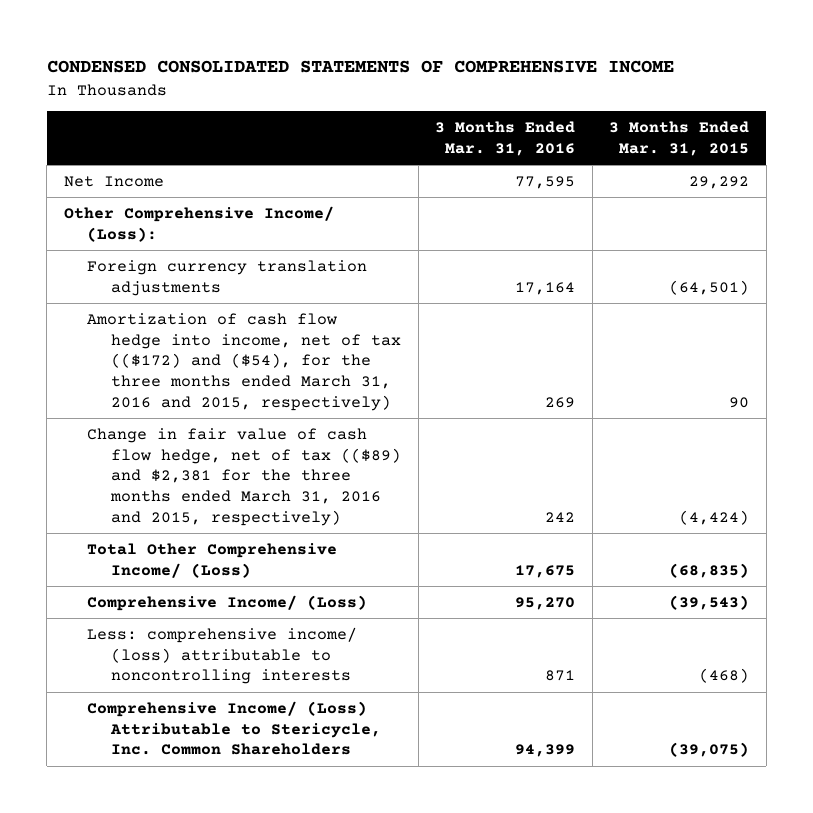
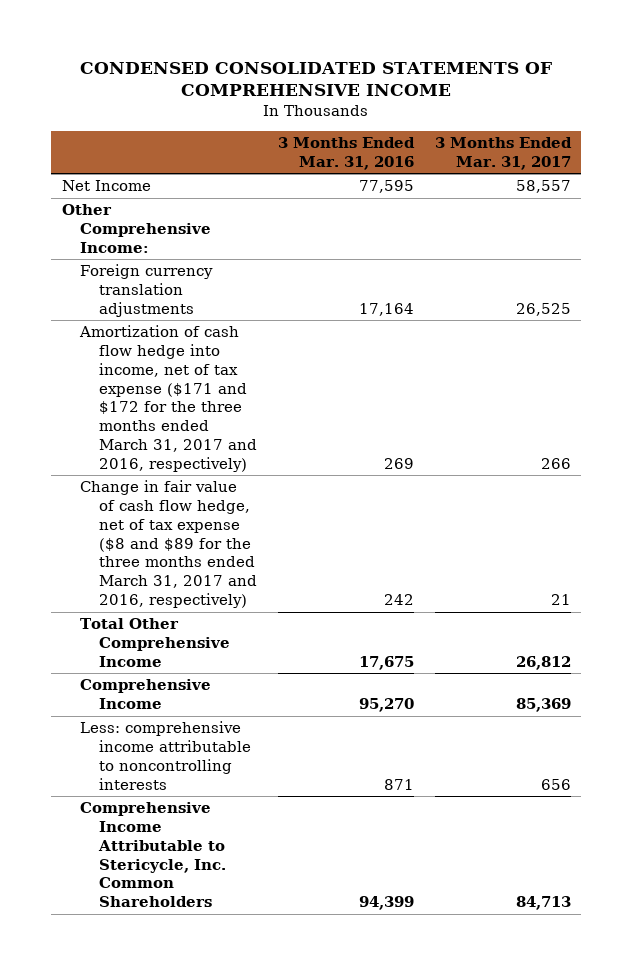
[609,121,750,157] 3 Months Ended Mar. 31, 2015 -> none
none -> [434,136,572,170] 3 Months Ended Mar. 31, 2017
[63,205,334,242] Other Comprehensive Income/ (Loss): -> [61,204,212,253] Other Comprehensive Income:
[87,312,402,411] Amortization of cash flow hedge into income, net of tax (($172) and ($54), for the three months ended March 31, 2016 and 2015, respectively) -> [79,325,257,472] Amortization of cash flow hedge into income, net of tax expense ($171 and $172 for the three months ended March 31, 2017 and 2016, respectively)
[87,427,402,526] Change in fair value of cash flow hedge, net of tax (($89) and $2,381 for the three months ended March 31, 2016 and 2015, respectively) -> [80,480,257,608] Change in fair value of cash flow hedge, net of tax expense ($8 and $89 for the three months ended March 31, 2017 and 2016, respectively)
[87,542,338,578] Total Other Comprehensive Income/ (Loss) -> [80,618,230,667] Total Other Comprehensive Income
[87,594,368,611] Comprehensive Income/ (Loss) -> [80,679,212,710] Comprehensive Income
[87,626,358,685] Less: comprehensive income/ (loss) attributable to noncontrolling interests -> [80,721,251,790] Less: comprehensive income attributable to noncontrolling interests
[87,700,382,756] Comprehensive Income/ (Loss) Attributable to Stericycle, Inc. Common Shareholders -> [80,802,226,908] Comprehensive Income Attributable to Stericycle, Inc. Common Shareholders

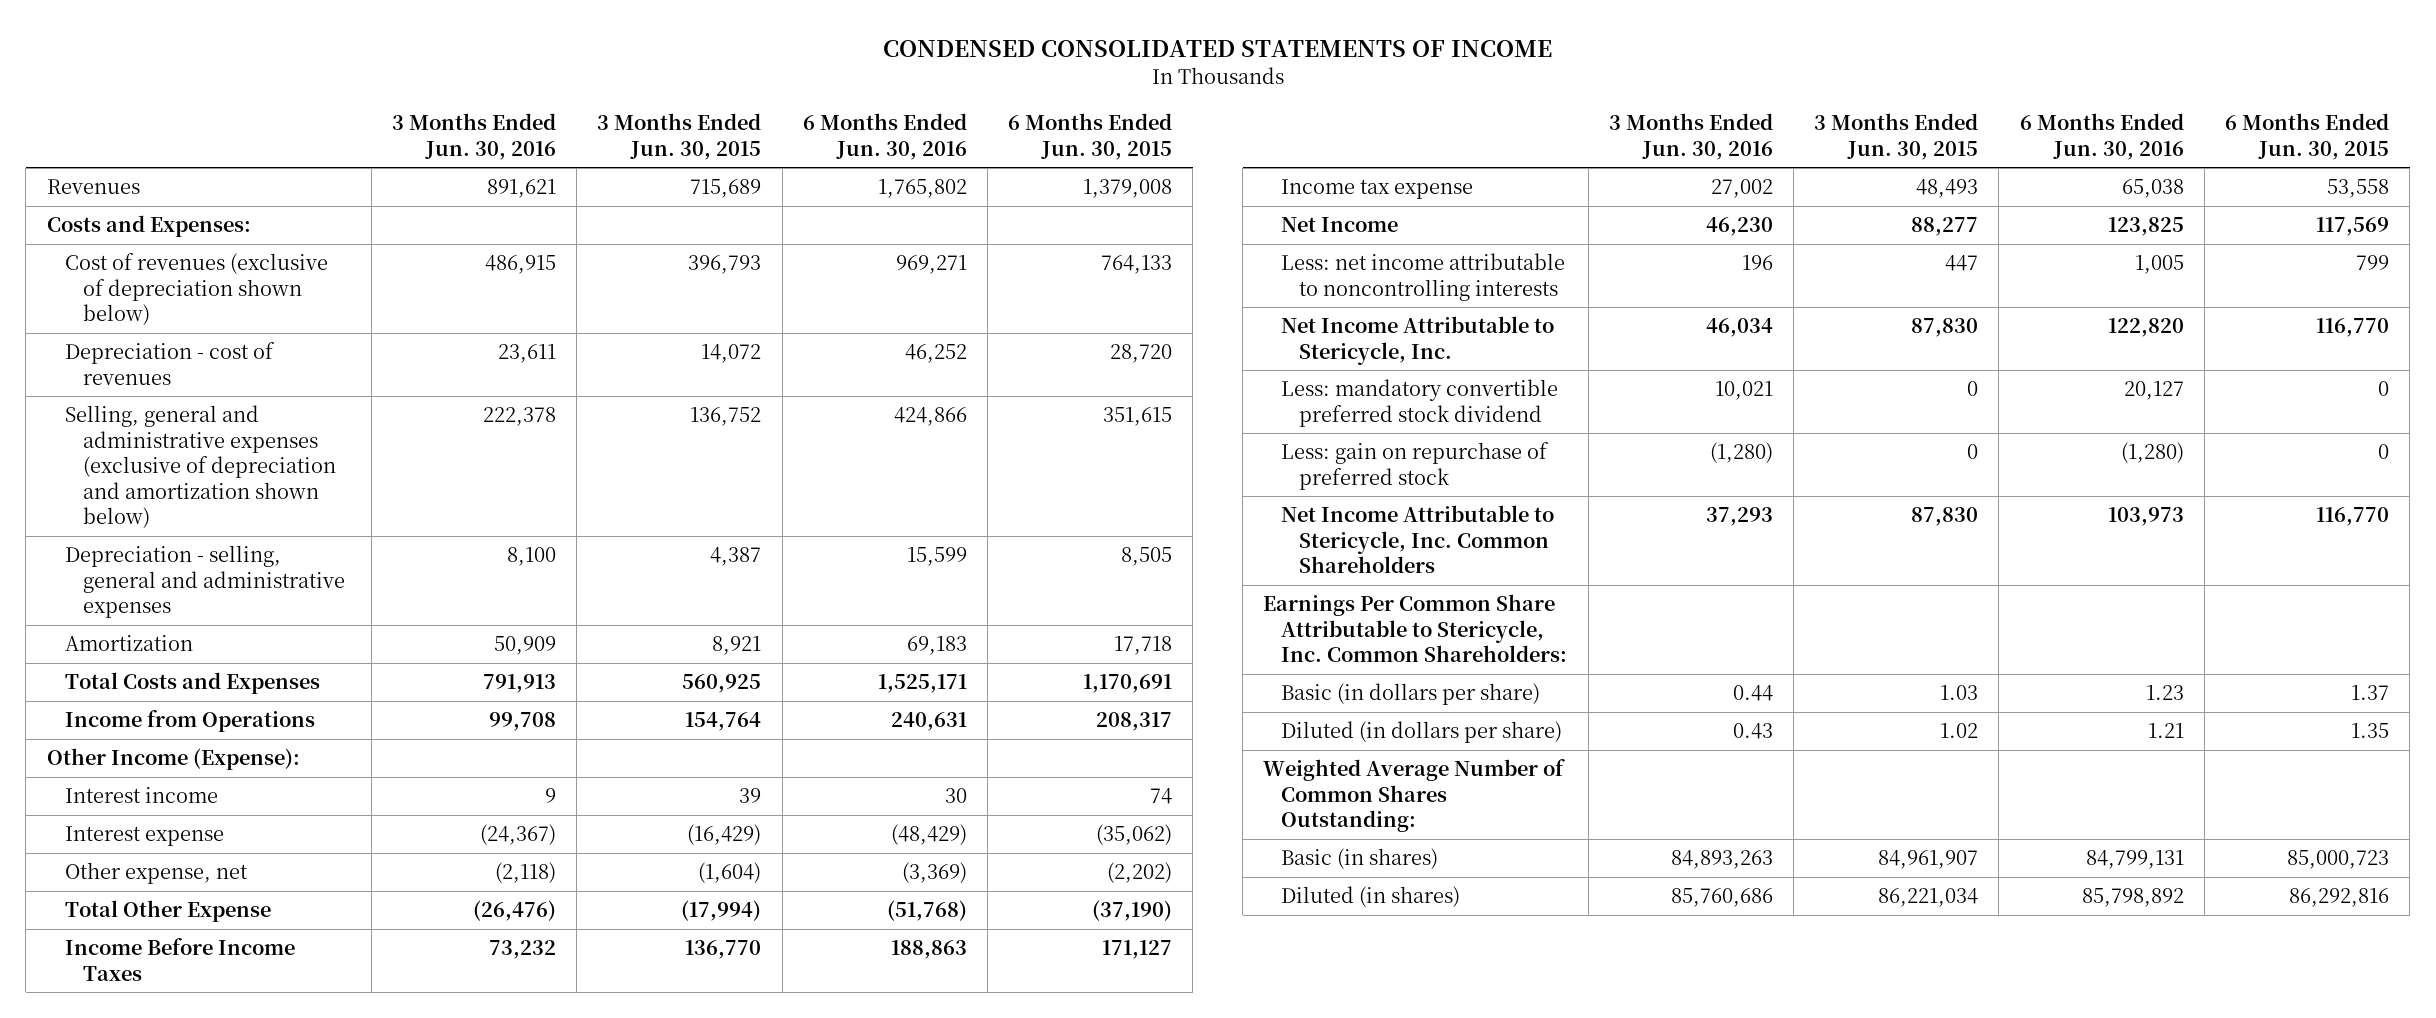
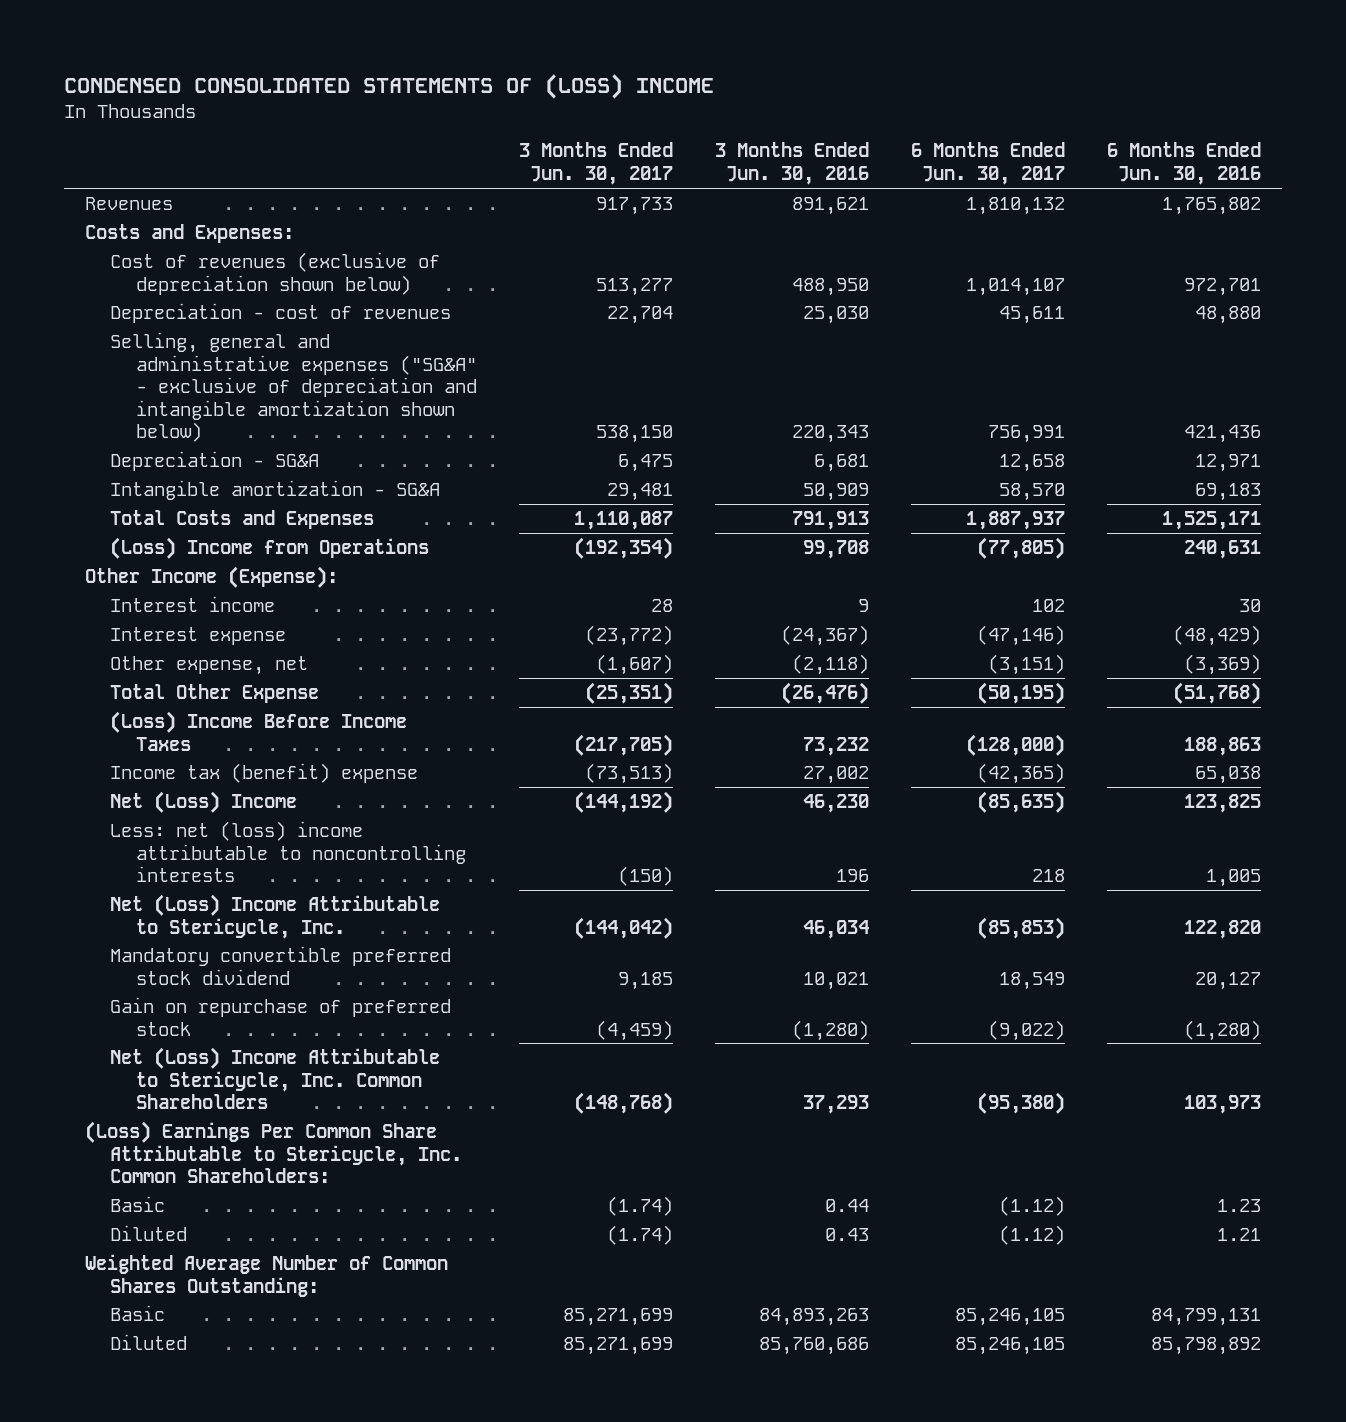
[882,40,1552,58] CONDENSED CONSOLIDATED STATEMENTS OF INCOME -> [63,73,714,99] CONDENSED CONSOLIDATED STATEMENTS OF (LOSS) INCOME
[597,113,762,160] 3 Months Ended Jun. 30, 2015 -> none
[1008,113,1173,160] 6 Months Ended Jun. 30, 2015 -> none
none -> [518,142,673,186] 3 Months Ended Jun. 30, 2017
none -> [910,142,1065,186] 6 Months Ended Jun. 30, 2017
[64,545,345,619] Depreciation - selling, general and administrative expenses -> none
[485,255,557,275] 486,915 -> [791,277,869,296] 488,950
[895,255,967,275] 969,271 -> [1183,277,1261,296] 972,701
[498,344,557,364] 23,611 -> [802,305,869,324] 25,030
[904,344,967,364] 46,252 -> [1194,305,1261,324] 48,880
[64,405,336,529] Selling, general and administrative expenses (exclusive of depreciation and amortization shown below) -> [110,331,477,443] Selling, general and administrative expenses ("SG&A" - exclusive of depreciation and intangible amortization shown below)
[483,407,557,427] 222,378 -> [791,425,869,444] 220,343
[893,407,967,427] 424,866 -> [1183,425,1261,444] 421,436
none -> [110,450,320,471] Depreciation - SG&A
[64,635,193,652] Amortization -> [110,479,441,500] Intangible amortization - SG&A
[64,710,315,733] Income from Operations -> [110,536,430,559] (Loss) Income from Operations
[64,938,295,981] Income Before Income Taxes -> [110,710,408,751] (Loss) Income Before Income Taxes
[1281,179,1474,200] Income tax expense -> [110,762,419,783] Income tax (benefit) expense
[1281,217,1399,233] Net Income -> [110,790,298,813] Net (Loss) Income
[1281,253,1566,301] Less: net income attributable to noncontrolling interests -> [110,820,466,883] Less: net (loss) income attributable to noncontrolling interests
[1281,316,1555,365] Net Income Attributable to Stericycle, Inc. -> [110,893,441,939] Net (Loss) Income Attributable to Stericycle, Inc.
[1281,379,1559,427] Less: mandatory convertible preferred stock dividend -> [110,945,452,985] Mandatory convertible preferred stock dividend
[1281,442,1550,490] Less: gain on repurchase of preferred stock -> [110,996,452,1036] Gain on repurchase of preferred stock
[1281,505,1555,574] Net Income Attributable to Stericycle, Inc. Common Shareholders -> [110,1046,441,1110] Net (Loss) Income Attributable to Stericycle, Inc. Common Shareholders
[1263,594,1568,663] Earnings Per Common Share Attributable to Stericycle, Inc. Common Shareholders: -> [84,1120,463,1184] (Loss) Earnings Per Common Share Attributable to Stericycle, Inc. Common Shareholders:
[1281,683,1541,706] Basic (in dollars per share) -> [110,1195,166,1212] Basic
[1281,721,1563,744] Diluted (in dollars per share) -> [110,1224,188,1241] Diluted
[1281,848,1439,870] Basic (in shares) -> [110,1304,166,1321] Basic
[1281,886,1461,908] Diluted (in shares) -> [110,1333,188,1350] Diluted

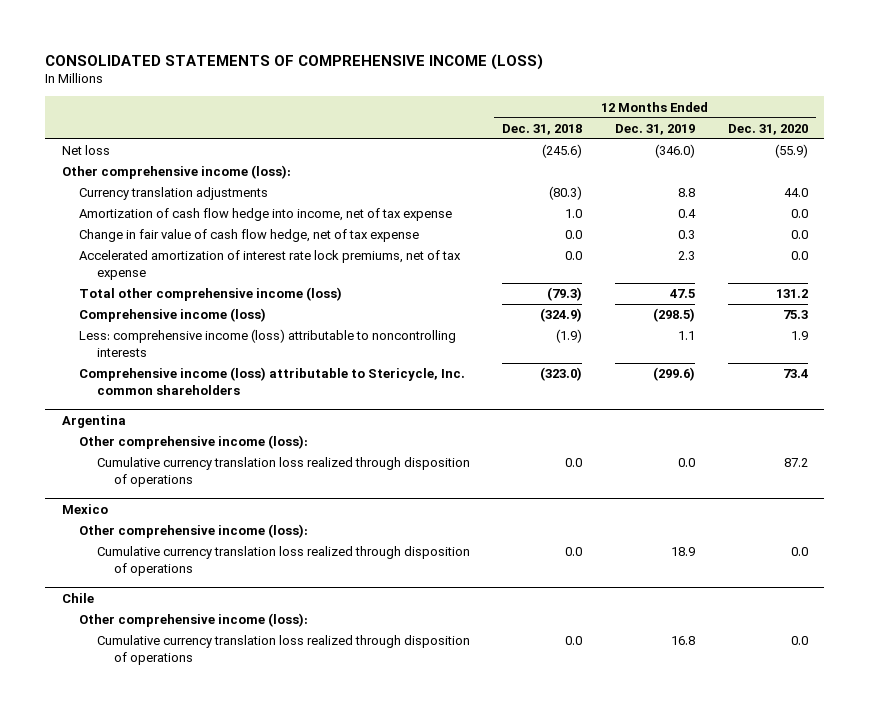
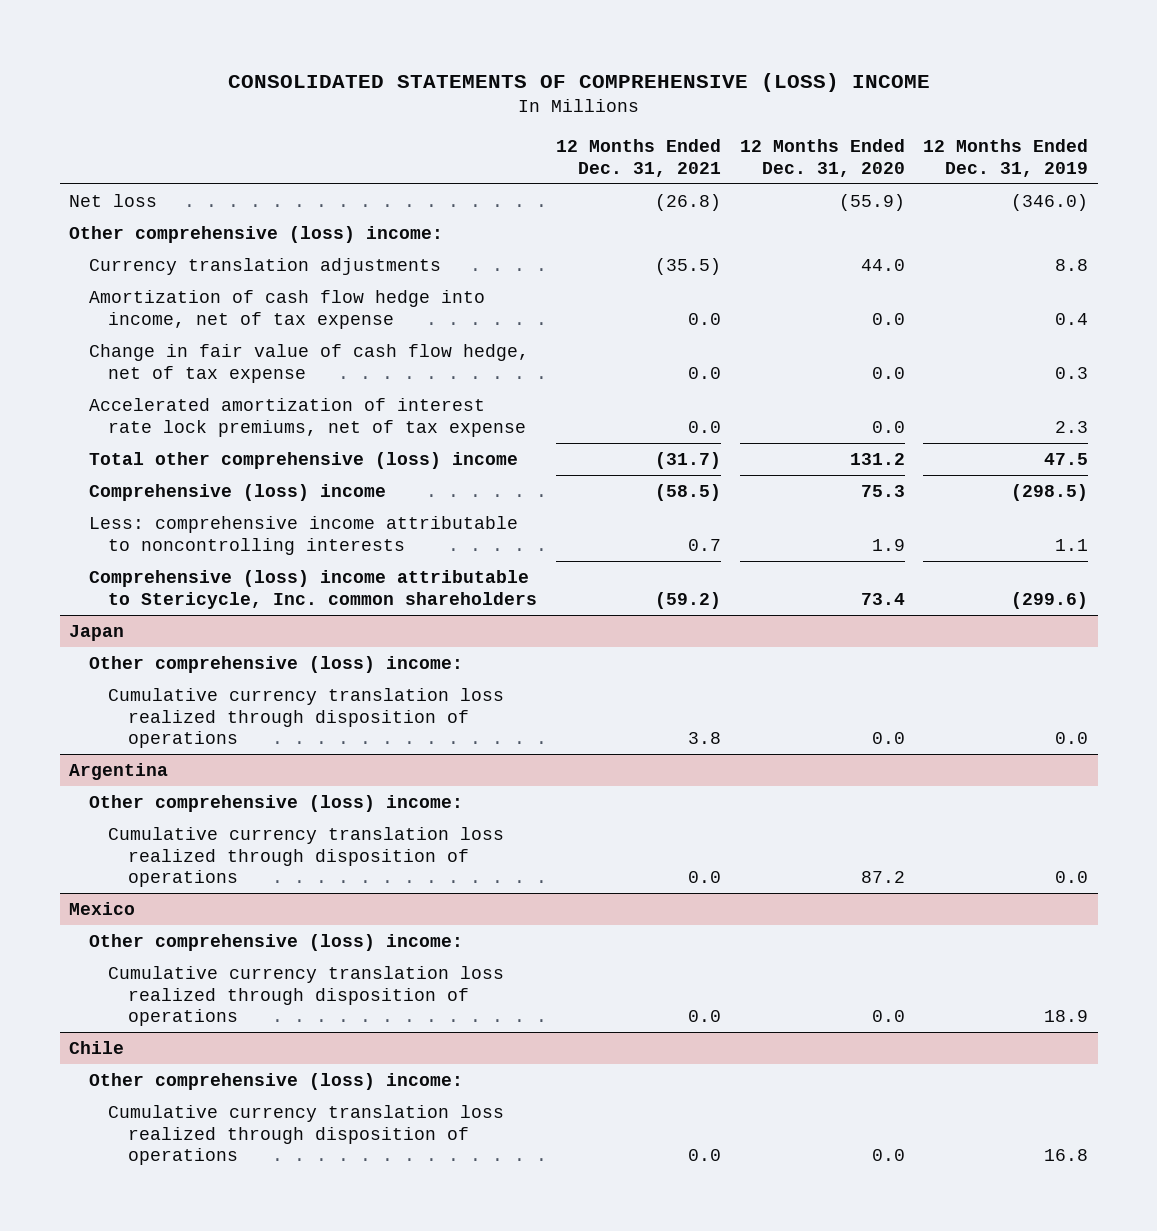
[45,53,544,70] CONSOLIDATED STATEMENTS OF COMPREHENSIVE INCOME (LOSS) -> [227,72,930,92] CONSOLIDATED STATEMENTS OF COMPREHENSIVE (LOSS) INCOME
[502,123,583,135] Dec. 31, 2018 -> none
none -> [555,139,721,177] 12 Months Ended Dec. 31, 2021
[61,165,291,180] Other comprehensive income (loss): -> [68,226,443,244] Other comprehensive (loss) income:
[79,287,343,302] Total other comprehensive income (loss) -> [88,452,518,470] Total other comprehensive (loss) income
[79,308,267,323] Comprehensive income (loss) -> [88,484,386,502] Comprehensive (loss) income
[79,329,457,357] Less: comprehensive income (loss) attributable to noncontrolling interests -> [88,516,518,555] Less: comprehensive income attributable to noncontrolling interests
[79,367,466,395] Comprehensive income (loss) attributable to Stericycle, Inc. common shareholders -> [88,570,538,609] Comprehensive (loss) income attributable to Stericycle, Inc. common shareholders
none -> [68,625,124,642] Japan
none -> [88,656,463,674] Other comprehensive (loss) income:
none -> [108,688,505,749] Cumulative currency translation loss realized through disposition of operations
[79,435,309,450] Other comprehensive income (loss): -> [88,795,463,813] Other comprehensive (loss) income:
[79,524,309,539] Other comprehensive income (loss): -> [88,934,463,952] Other comprehensive (loss) income:
[79,613,309,628] Other comprehensive income (loss): -> [88,1073,463,1091] Other comprehensive (loss) income:

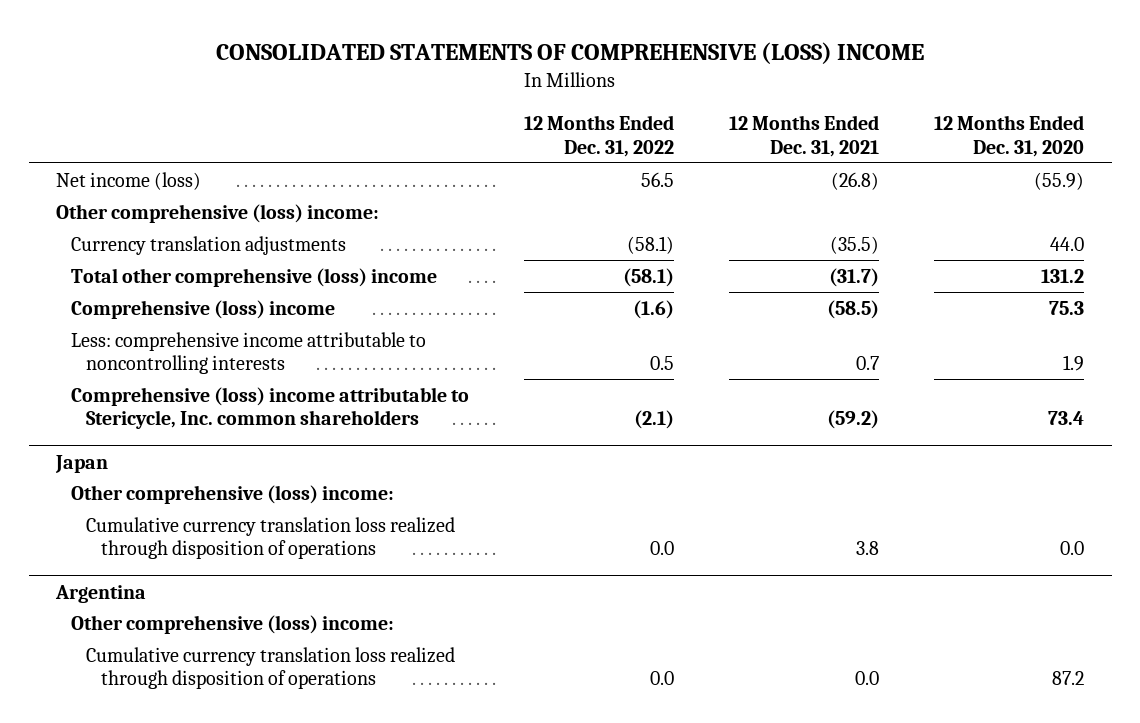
[923,139,1089,177] 12 Months Ended Dec. 31, 2019 -> none
none -> [524,115,675,157] 12 Months Ended Dec. 31, 2022
[68,194,157,208] Net loss -> [56,171,202,190] Net income (loss)
[88,290,485,329] Amortization of cash flow hedge into income, net of tax expense -> none
[88,344,529,383] Change in fair value of cash flow hedge, net of tax expense -> none
[88,398,527,437] Accelerated amortization of interest rate lock premiums, net of tax expense -> none
[68,902,135,916] Mexico -> none
[88,934,463,952] Other comprehensive (loss) income: -> none
[108,966,505,1027] Cumulative currency translation loss realized through disposition of operations -> none
[68,1041,124,1055] Chile -> none
[88,1073,463,1091] Other comprehensive (loss) income: -> none
[108,1105,505,1166] Cumulative currency translation loss realized through disposition of operations -> none

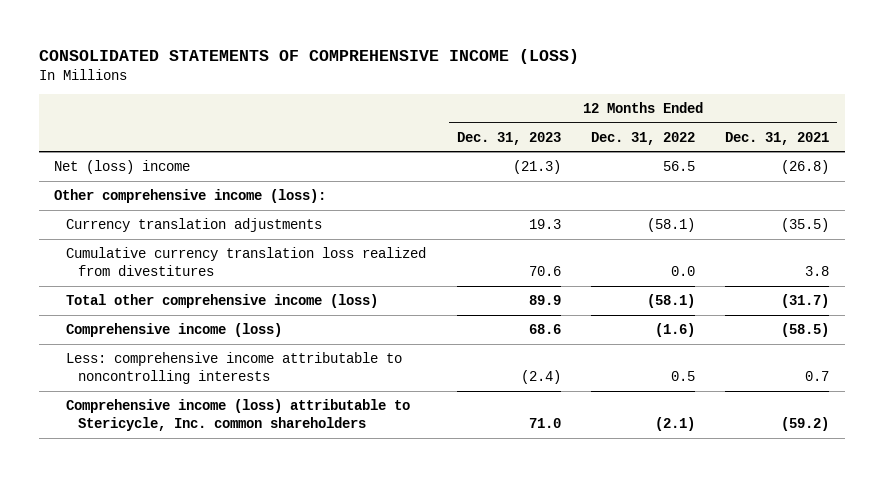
[216,41,925,64] CONSOLIDATED STATEMENTS OF COMPREHENSIVE (LOSS) INCOME -> [38,48,579,64] CONSOLIDATED STATEMENTS OF COMPREHENSIVE INCOME (LOSS)
[934,115,1085,157] 12 Months Ended Dec. 31, 2020 -> none
none -> [456,131,561,145] Dec. 31, 2023
[56,171,202,190] Net income (loss) -> [53,160,190,175] Net (loss) income
[56,203,380,223] Other comprehensive (loss) income: -> [53,189,326,204] Other comprehensive income (loss):
none -> [66,247,427,277] Cumulative currency translation loss realized from divestitures
[70,267,437,287] Total other comprehensive (loss) income -> [66,294,379,309] Total other comprehensive income (loss)
[70,299,335,319] Comprehensive (loss) income -> [66,323,283,338] Comprehensive income (loss)
[55,454,109,473] Japan -> none
[70,484,394,504] Other comprehensive (loss) income: -> none
[85,516,455,560] Cumulative currency translation loss realized through disposition of operations -> none
[55,584,147,603] Argentina -> none
[70,614,394,634] Other comprehensive (loss) income: -> none
[85,646,455,690] Cumulative currency translation loss realized through disposition of operations -> none
[70,386,469,430] Comprehensive (loss) income attributable to Stericycle, Inc. common shareholders -> [66,399,411,432] Comprehensive income (loss) attributable to Stericycle, Inc. common shareholders

